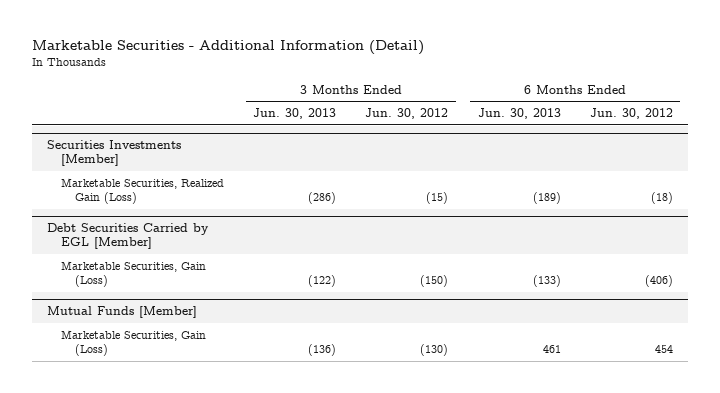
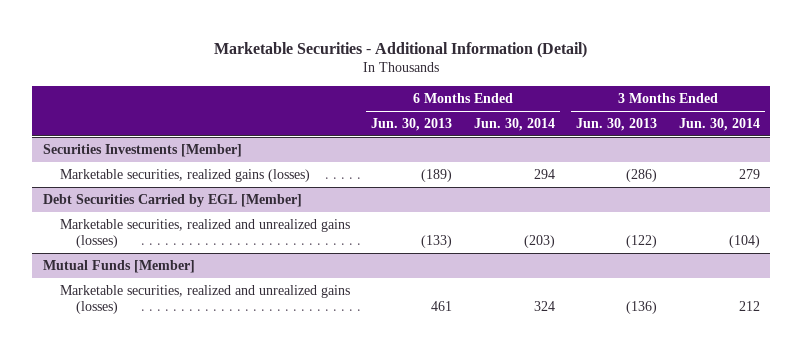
[365,108,449,120] Jun. 30, 2012 -> none
[589,108,673,120] Jun. 30, 2012 -> none
none -> [473,117,555,131] Jun. 30, 2014
none -> [678,117,760,131] Jun. 30, 2014
[60,177,224,205] Marketable Securities, Realized Gain (Loss) -> [59,168,310,182] Marketable securities, realized gains (losses)
[60,260,206,288] Marketable Securities, Gain (Loss) -> [59,218,350,248] Marketable securities, realized and unrealized gains (losses)
[60,329,206,357] Marketable Securities, Gain (Loss) -> [59,284,350,314] Marketable securities, realized and unrealized gains (losses)

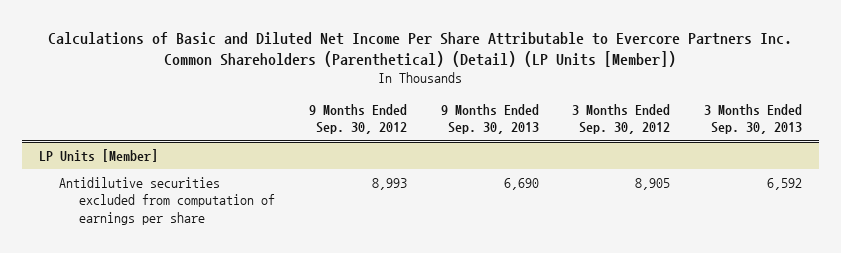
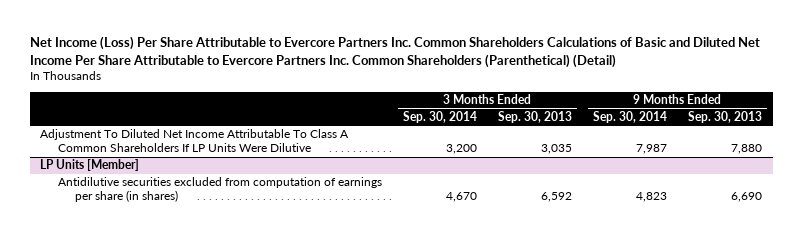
[48,31,793,67] Calculations of Basic and Diluted Net Income Per Share Attributable to Evercore Partners Inc. Common Shareholders (Parenthetical) (Detail) (LP Units [Member]) -> [29,36,760,68] Net Income (Loss) Per Share Attributable to Evercore Partners Inc. Common Shareholders Calculations of Basic and Diluted Net Income Per Share Attributable to Evercore Partners Inc. Common Shareholders (Parenthetical) (Detail)
[309,103,408,135] 9 Months Ended Sep. 30, 2012 -> none
[572,103,671,135] 3 Months Ended Sep. 30, 2012 -> none
none -> [402,110,477,123] Sep. 30, 2014
none -> [592,110,667,123] Sep. 30, 2014
none -> [40,129,350,153] Adjustment To Diluted Net Income Attributable To Class A Common Shareholders If LP Units Were Dilutive
[58,177,276,225] Antidilutive securities excluded from computation of earnings per share -> [57,177,382,203] Antidilutive securities excluded from computation of earnings per share (in shares)

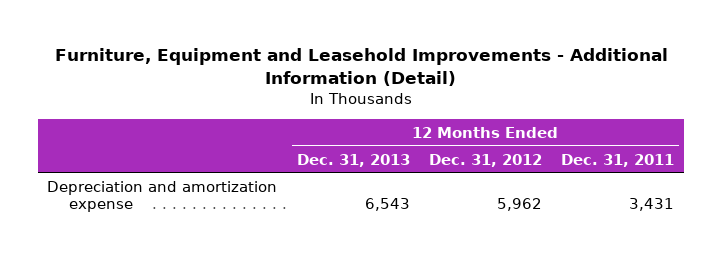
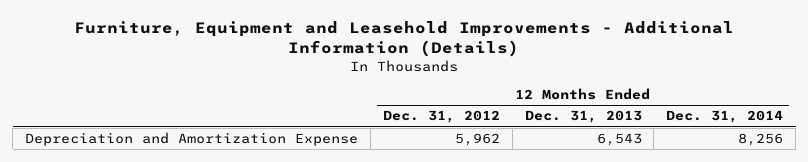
[54,47,668,87] Furniture, Equipment and Leasehold Improvements - Additional Information (Detail) -> [74,20,735,58] Furniture, Equipment and Leasehold Improvements - Additional Information (Details)
[561,153,675,167] Dec. 31, 2011 -> none
none -> [666,110,784,124] Dec. 31, 2014
[47,180,278,213] Depreciation and amortization expense -> [25,132,359,147] Depreciation and Amortization Expense

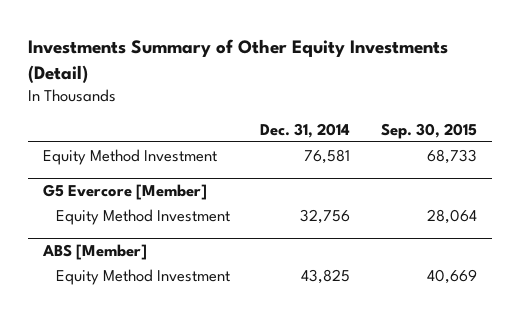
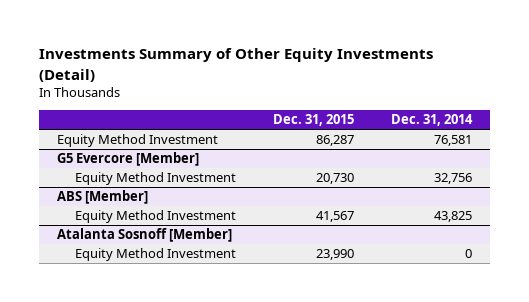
[380,122,477,139] Sep. 30, 2015 -> none
none -> [272,114,354,127] Dec. 31, 2015
none -> [57,228,233,243] Atalanta Sosnoff [Member]
none -> [74,248,236,262] Equity Method Investment

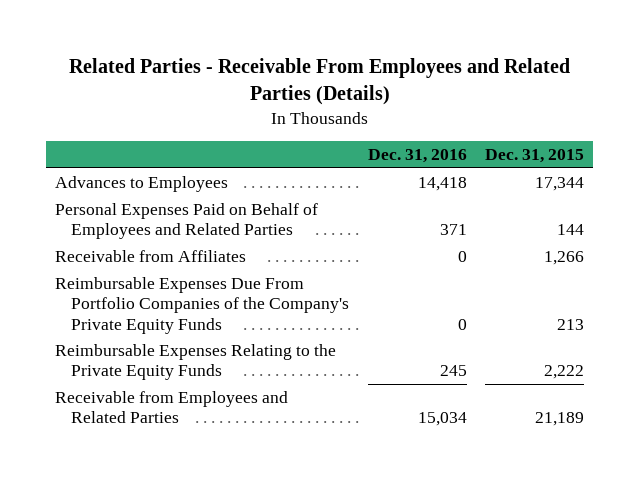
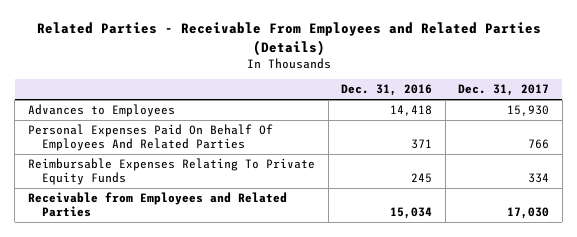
[484,149,584,164] Dec. 31, 2015 -> none
none -> [458,84,550,97] Dec. 31, 2017
[55,249,247,262] Receivable from Affiliates -> none
[55,276,350,334] Reimbursable Expenses Due From Portfolio Companies of the Company's Private Equity Funds -> none
[55,202,319,240] Personal Expenses Paid on Behalf of Employees and Related Parties -> [28,123,274,152] Personal Expenses Paid On Behalf Of Employees And Related Parties
[55,343,337,381] Reimbursable Expenses Relating to the Private Equity Funds -> [28,157,316,186] Reimbursable Expenses Relating To Private Equity Funds

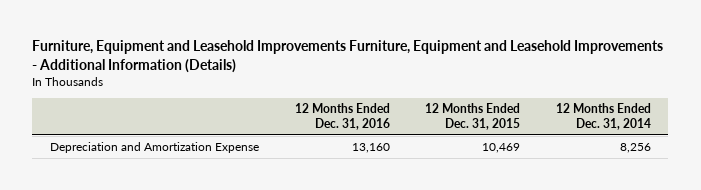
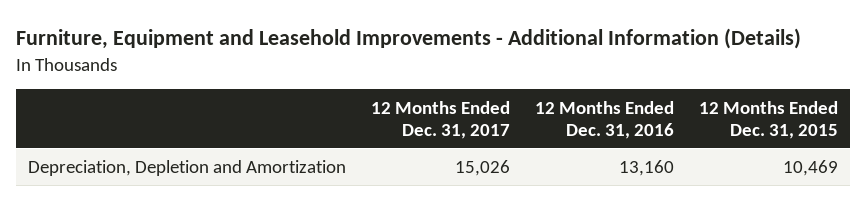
[32,39,664,73] Furniture, Equipment and Leasehold Improvements Furniture, Equipment and Leasehold Improvements - Additional Information (Details) -> [15,28,801,50] Furniture, Equipment and Leasehold Improvements - Additional Information (Details)
[555,103,651,131] 12 Months Ended Dec. 31, 2014 -> none
none -> [371,100,511,139] 12 Months Ended Dec. 31, 2017
[50,142,260,154] Depreciation and Amortization Expense -> [28,160,347,177] Depreciation, Depletion and Amortization

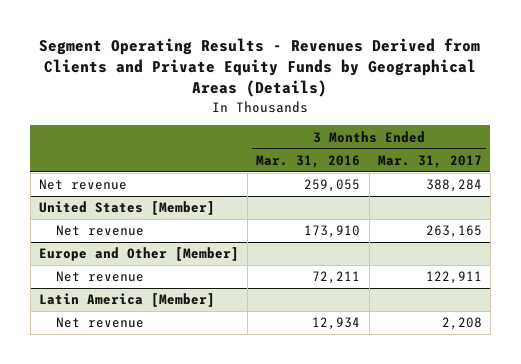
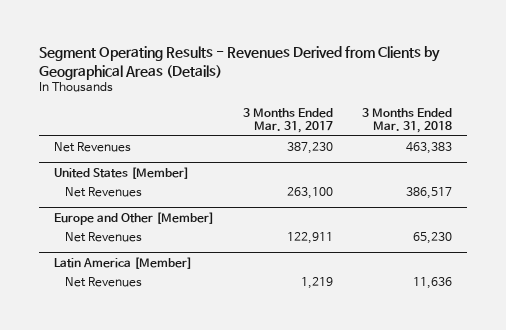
[39,38,481,98] Segment Operating Results - Revenues Derived from Clients and Private Equity Funds by Geographical Areas (Details) -> [39,46,441,80] Segment Operating Results - Revenues Derived from Clients by Geographical Areas (Details)
[256,154,361,168] Mar. 31, 2016 -> none
none -> [362,107,453,134] 3 Months Ended Mar. 31, 2018
[38,179,127,191] Net revenue -> [54,141,132,152] Net Revenues
[425,179,482,193] 388,284 -> [287,141,334,154] 387,230
[55,225,144,237] Net revenue -> [64,186,142,197] Net Revenues
[425,225,482,239] 263,165 -> [287,186,334,199] 263,100
[55,271,144,283] Net revenue -> [64,231,142,242] Net Revenues
[55,317,144,329] Net revenue -> [64,276,142,287] Net Revenues
[441,317,482,331] 2,208 -> [301,276,334,289] 1,219

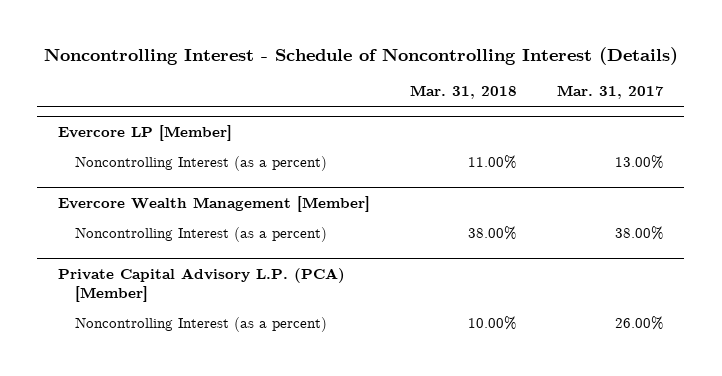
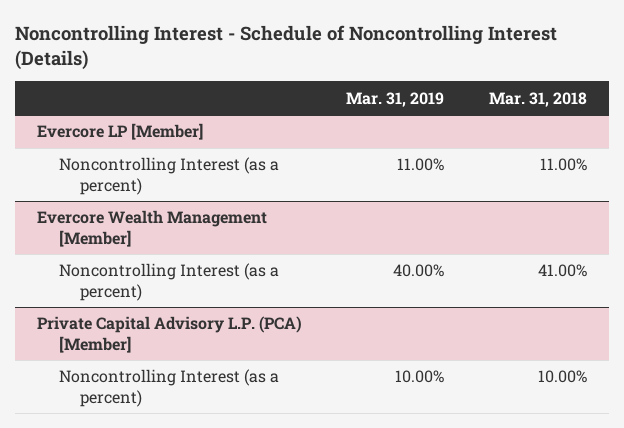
[557,85,665,100] Mar. 31, 2017 -> none
none -> [346,91,445,107] Mar. 31, 2019
[467,226,517,241] 38.00% -> [537,264,587,278] 41.00%

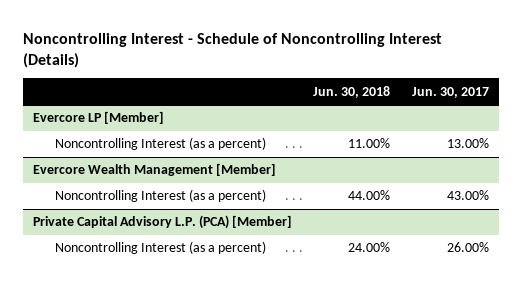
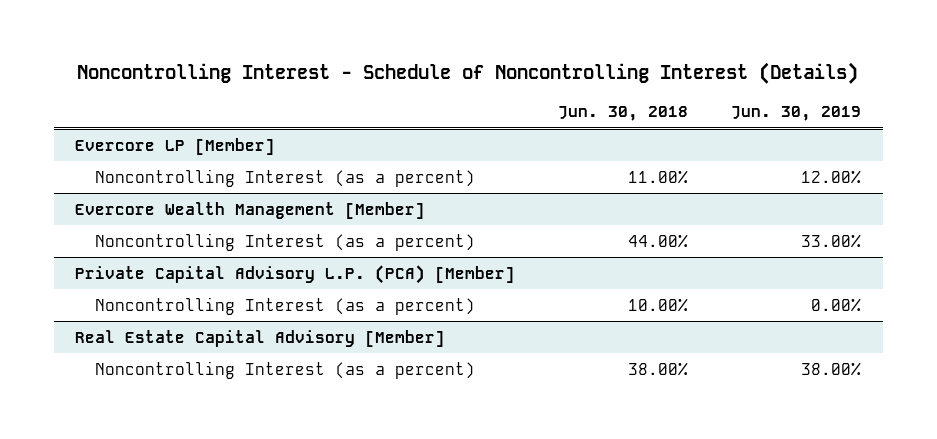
[411,86,489,98] Jun. 30, 2017 -> none
none -> [731,106,862,122] Jun. 30, 2019
[348,242,391,253] 24.00% -> [628,297,689,312] 10.00%
none -> [75,329,446,347] Real Estate Capital Advisory [Member]
none -> [94,360,475,379] Noncontrolling Interest (as a percent)

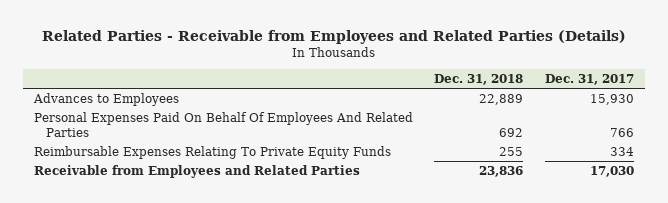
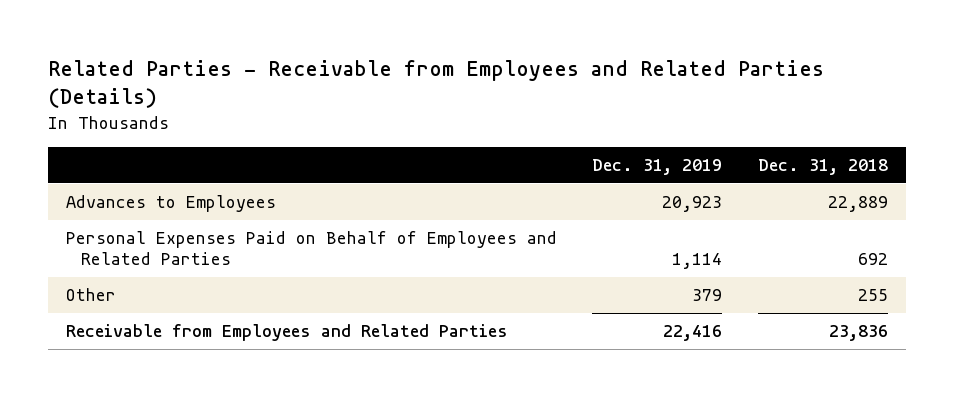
[545,73,635,85] Dec. 31, 2017 -> none
none -> [592,159,723,176] Dec. 31, 2019
[33,111,413,138] Personal Expenses Paid On Behalf Of Employees And Related Parties -> [65,231,557,266] Personal Expenses Paid on Behalf of Employees and Related Parties
[33,145,391,159] Reimbursable Expenses Relating To Private Equity Funds -> [65,288,116,302] Other

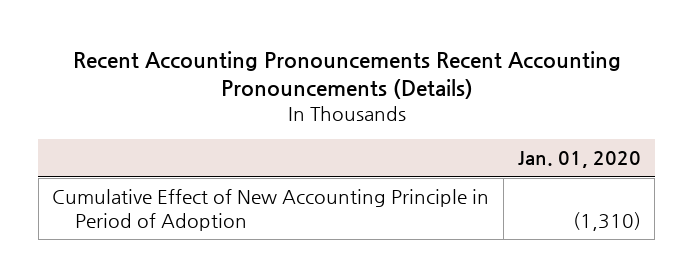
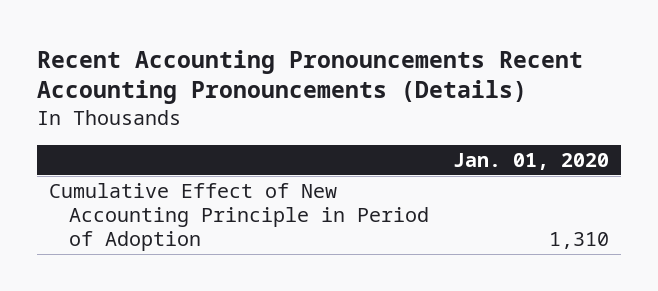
[572,211,641,231] (1,310) -> [549,232,610,250] 1,310

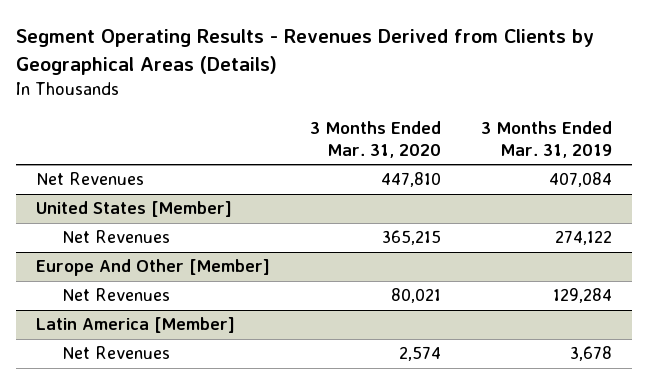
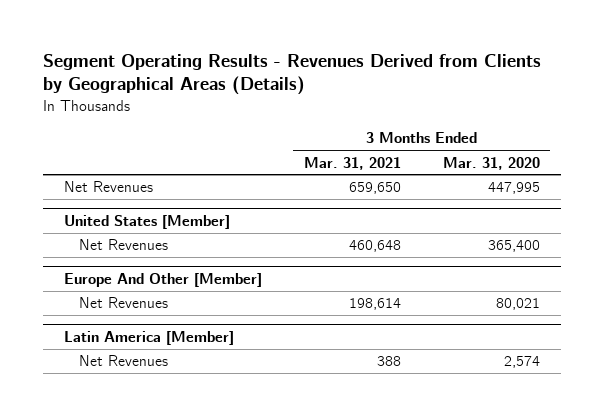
[481,120,613,158] 3 Months Ended Mar. 31, 2019 -> none
none -> [303,156,401,170] Mar. 31, 2021
[380,172,441,188] 447,810 -> [487,182,540,195] 447,995
[381,230,441,246] 365,215 -> [487,240,540,253] 365,400

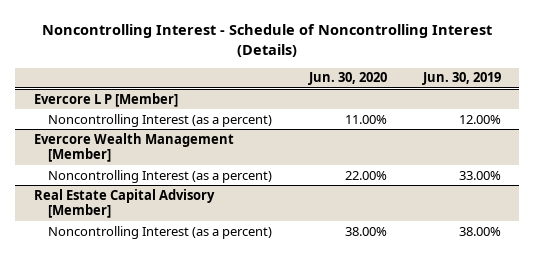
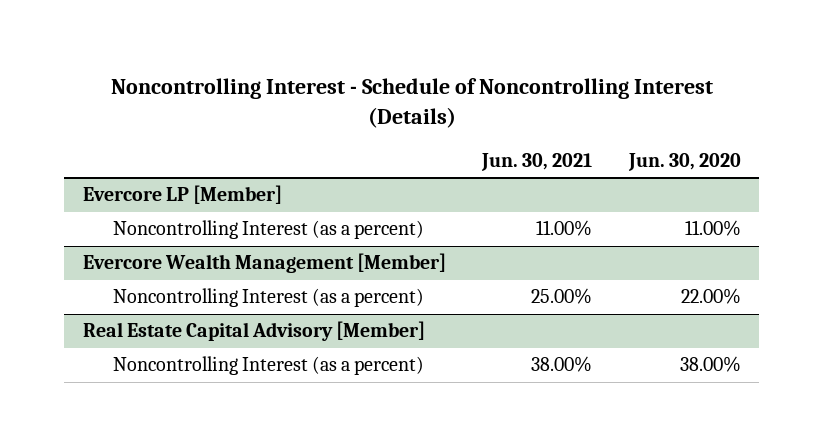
[422,72,502,86] Jun. 30, 2019 -> none
none -> [481,153,593,172] Jun. 30, 2021
[33,92,178,107] Evercore L P [Member] -> [82,185,282,205] Evercore LP [Member]

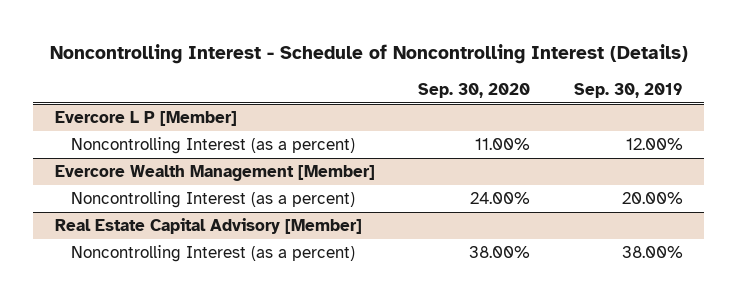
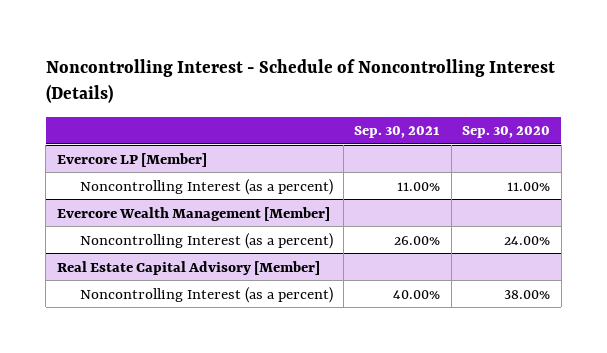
[573,82,683,98] Sep. 30, 2019 -> none
none -> [354,126,441,139] Sep. 30, 2021
[54,111,237,127] Evercore L P [Member] -> [56,152,207,167] Evercore LP [Member]

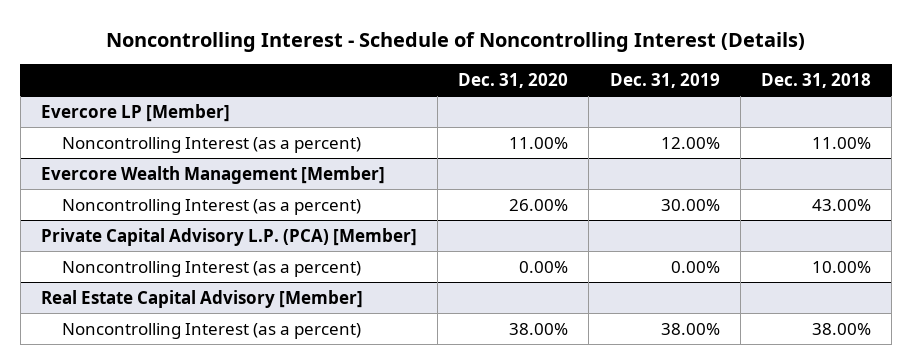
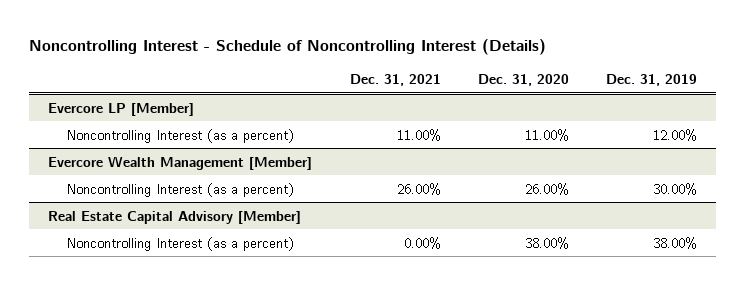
[761,72,872,88] Dec. 31, 2018 -> none
none -> [349,73,441,86] Dec. 31, 2021
[40,227,417,246] Private Capital Advisory L.P. (PCA) [Member] -> none
[61,260,361,277] Noncontrolling Interest (as a percent) -> none

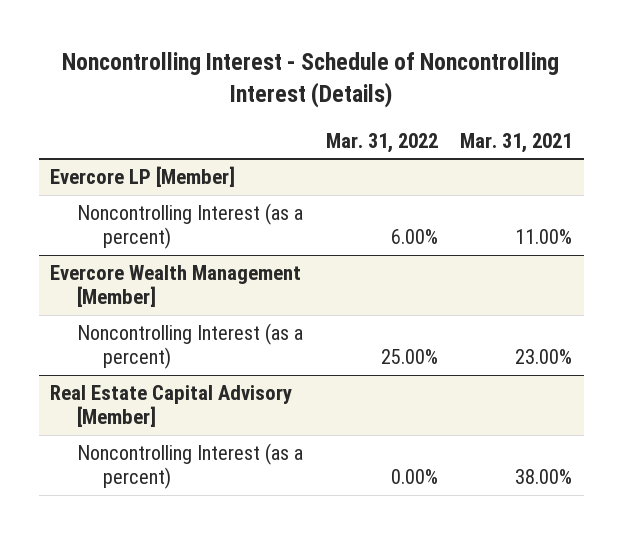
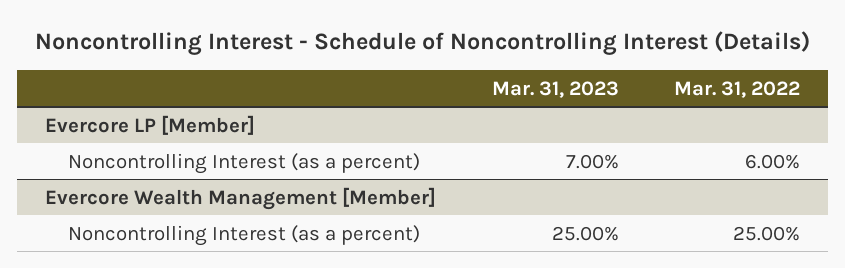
[460,132,573,153] Mar. 31, 2021 -> none
none -> [491,80,619,98] Mar. 31, 2023
[50,385,293,428] Real Estate Capital Advisory [Member] -> none
[76,443,303,490] Noncontrolling Interest (as a percent) -> none

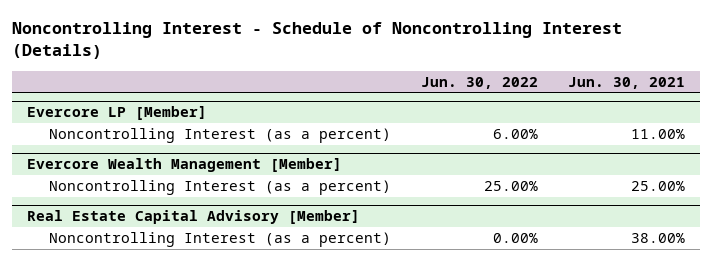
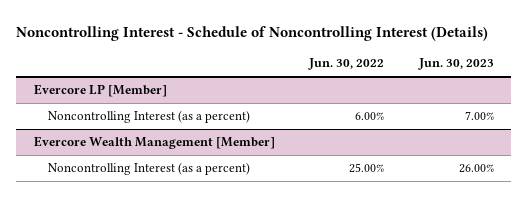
[567,76,685,89] Jun. 30, 2021 -> none
none -> [417,58,494,71] Jun. 30, 2023
[26,210,360,225] Real Estate Capital Advisory [Member] -> none
[48,231,391,247] Noncontrolling Interest (as a percent) -> none

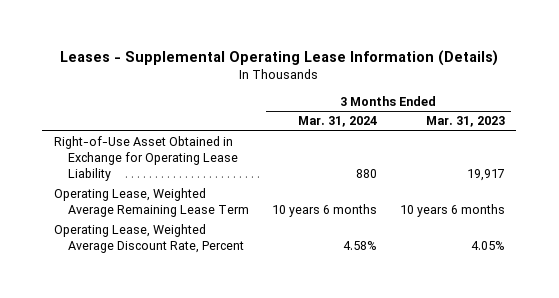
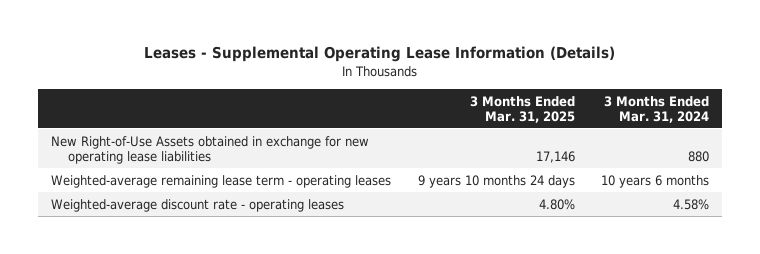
[425,116,505,128] Mar. 31, 2023 -> none
none -> [469,95,575,123] 3 Months Ended Mar. 31, 2025
[54,136,238,182] Right-of-Use Asset Obtained in Exchange for Operating Lease Liability -> [51,135,370,164] New Right-of-Use Assets obtained in exchange for new operating lease liabilities
[54,188,249,218] Operating Lease, Weighted Average Remaining Lease Term -> [51,174,392,188] Weighted-average remaining lease term - operating leases
[54,224,244,254] Operating Lease, Weighted Average Discount Rate, Percent -> [51,198,345,212] Weighted-average discount rate - operating leases

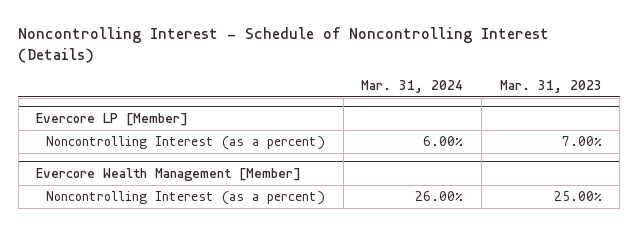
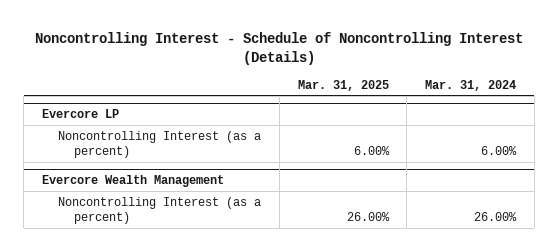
[499,79,602,93] Mar. 31, 2023 -> none
none -> [297,79,389,91] Mar. 31, 2025
[36,112,189,126] Evercore LP [Member] -> [42,109,120,119] Evercore LP
[36,167,302,181] Evercore Wealth Management [Member] -> [42,175,225,188] Evercore Wealth Management

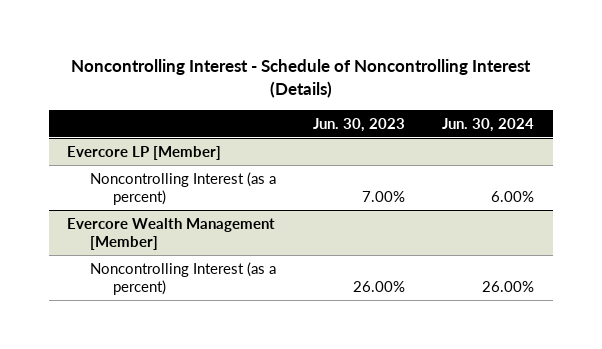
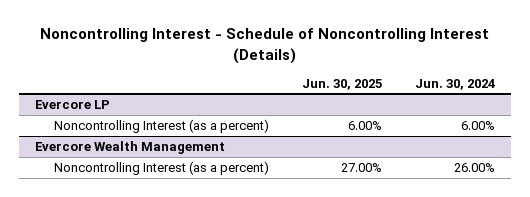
[313,117,406,132] Jun. 30, 2023 -> none
none -> [302,78,383,90] Jun. 30, 2025
[67,145,222,160] Evercore LP [Member] -> [35,99,111,109] Evercore LP
[67,217,276,251] Evercore Wealth Management [Member] -> [35,140,226,154] Evercore Wealth Management

